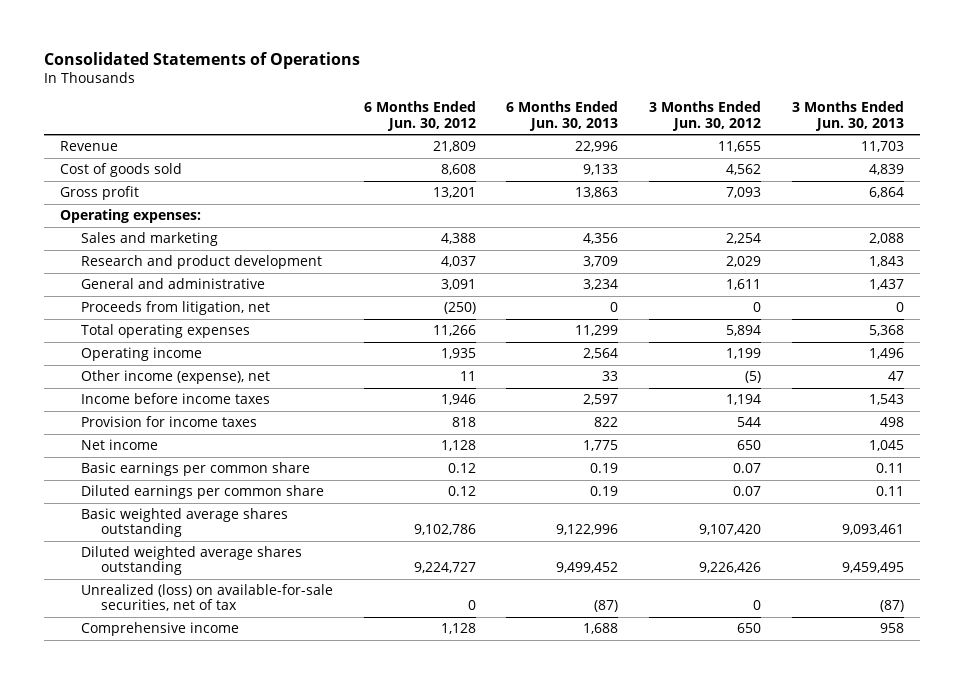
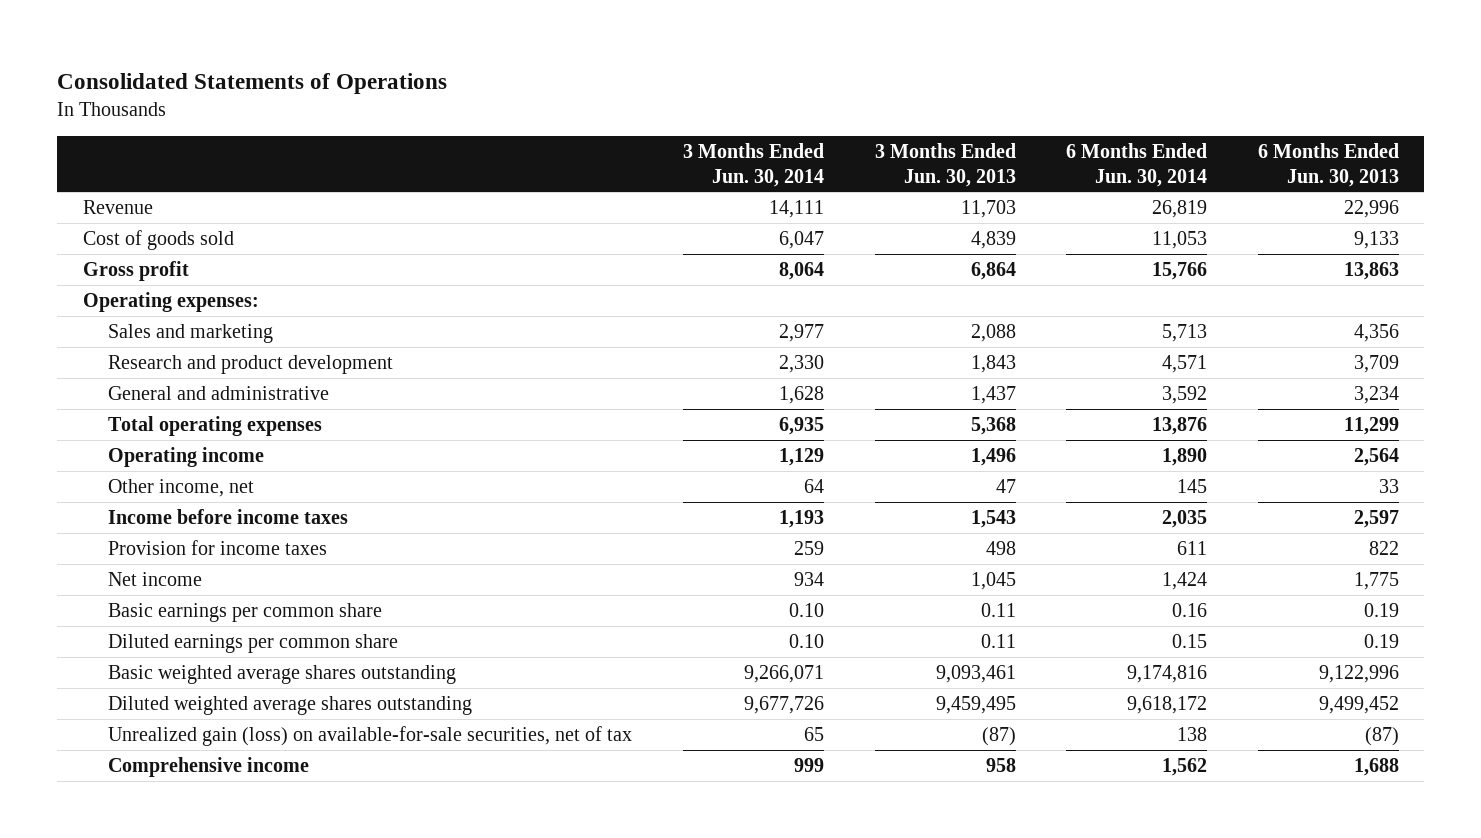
[363,101,476,131] 6 Months Ended Jun. 30, 2012 -> none
[649,101,762,131] 3 Months Ended Jun. 30, 2012 -> none
none -> [682,143,824,187] 3 Months Ended Jun. 30, 2014
none -> [1066,143,1208,187] 6 Months Ended Jun. 30, 2014
[80,301,270,316] Proceeds from litigation, net -> none
[80,370,270,385] Other income (expense), net -> [108,478,255,497] Other income, net
[80,584,333,612] Unrealized (loss) on available-for-sale securities, net of tax -> [108,725,633,746] Unrealized gain (loss) on available-for-sale securities, net of tax

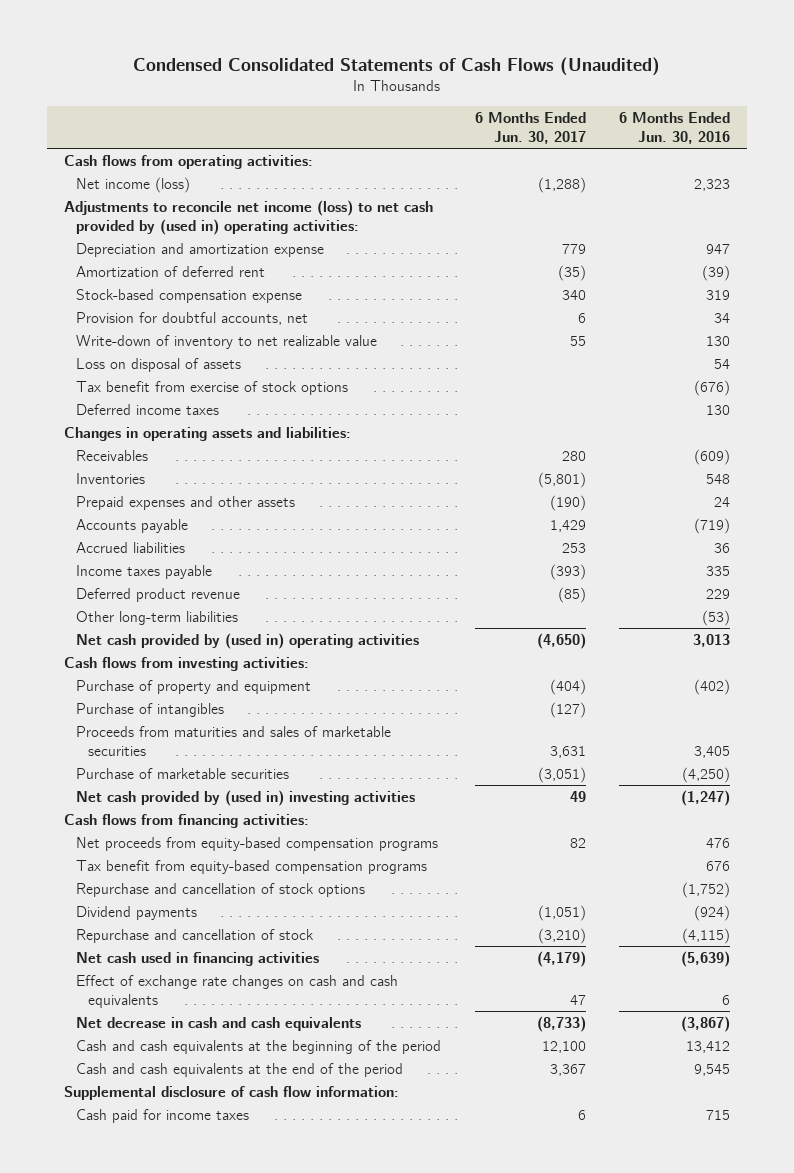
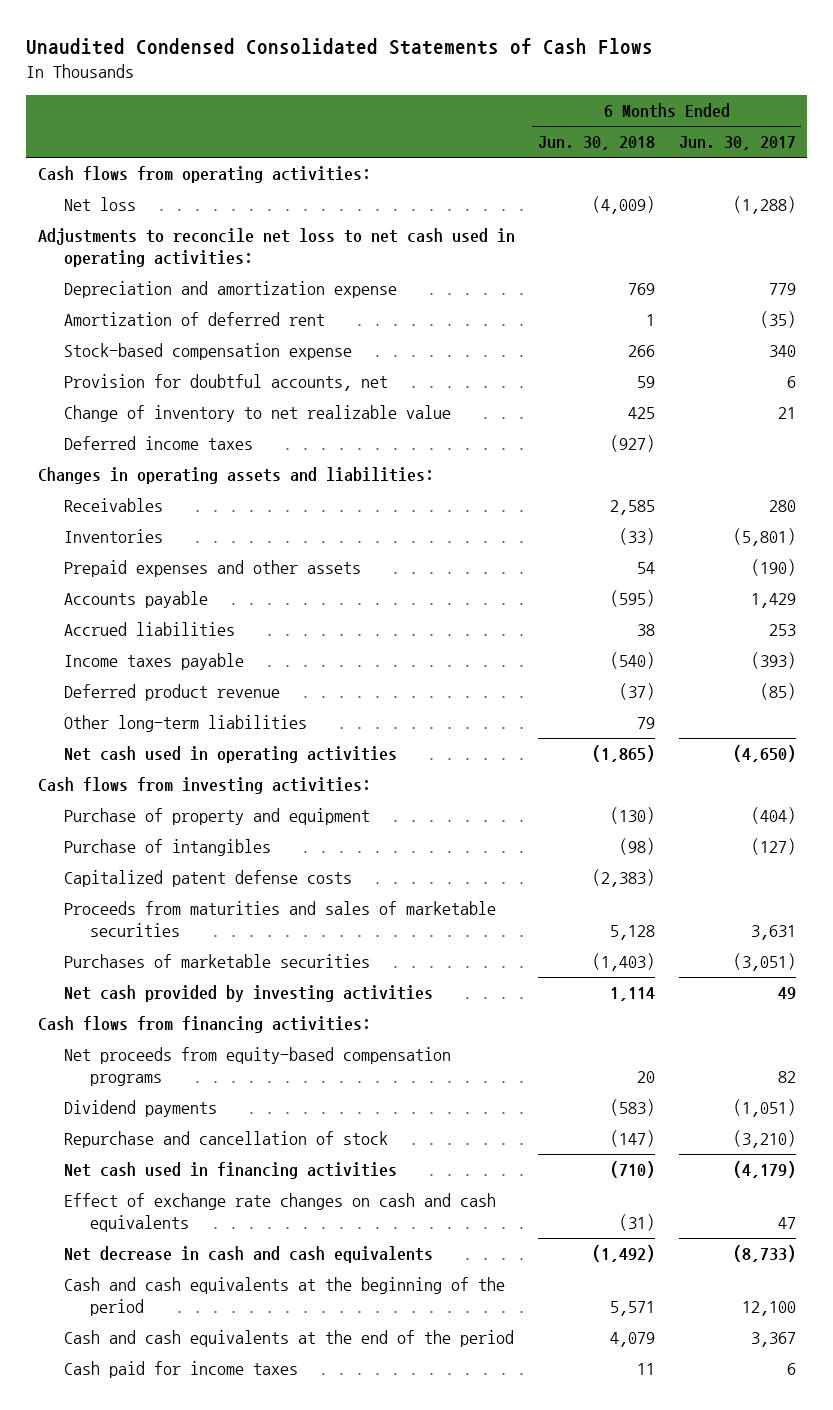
[133,56,661,76] Condensed Consolidated Statements of Cash Flows (Unaudited) -> [25,38,653,56] Unaudited Condensed Consolidated Statements of Cash Flows
[619,112,731,145] 6 Months Ended Jun. 30, 2016 -> none
none -> [538,136,656,151] Jun. 30, 2018
[76,176,191,193] Net income (loss) -> [63,197,136,212] Net loss
[64,199,434,235] Adjustments to reconcile net income (loss) to net cash provided by (used in) operating activities: -> [37,228,515,268] Adjustments to reconcile net loss to net cash used in operating activities:
[76,357,242,372] Loss on disposal of assets -> none
[76,380,349,395] Tax benefit from exercise of stock options -> none
[76,334,378,349] Write-down of inventory to net realizable value -> [63,405,451,423] Change of inventory to net realizable value
[569,335,586,346] 55 -> [777,407,796,420] 21
[76,632,420,649] Net cash provided by (used in) operating activities -> [63,746,397,764] Net cash used in operating activities
none -> [63,870,352,888] Capitalized patent defense costs
[76,767,290,779] Purchase of marketable securities -> [63,954,370,969] Purchases of marketable securities
[76,789,416,806] Net cash provided by (used in) investing activities -> [63,985,433,1003] Net cash provided by investing activities
[76,859,428,874] Tax benefit from equity-based compensation programs -> none
[76,882,366,897] Repurchase and cancellation of stock options -> none
[64,1085,400,1100] Supplemental disclosure of cash flow information: -> none

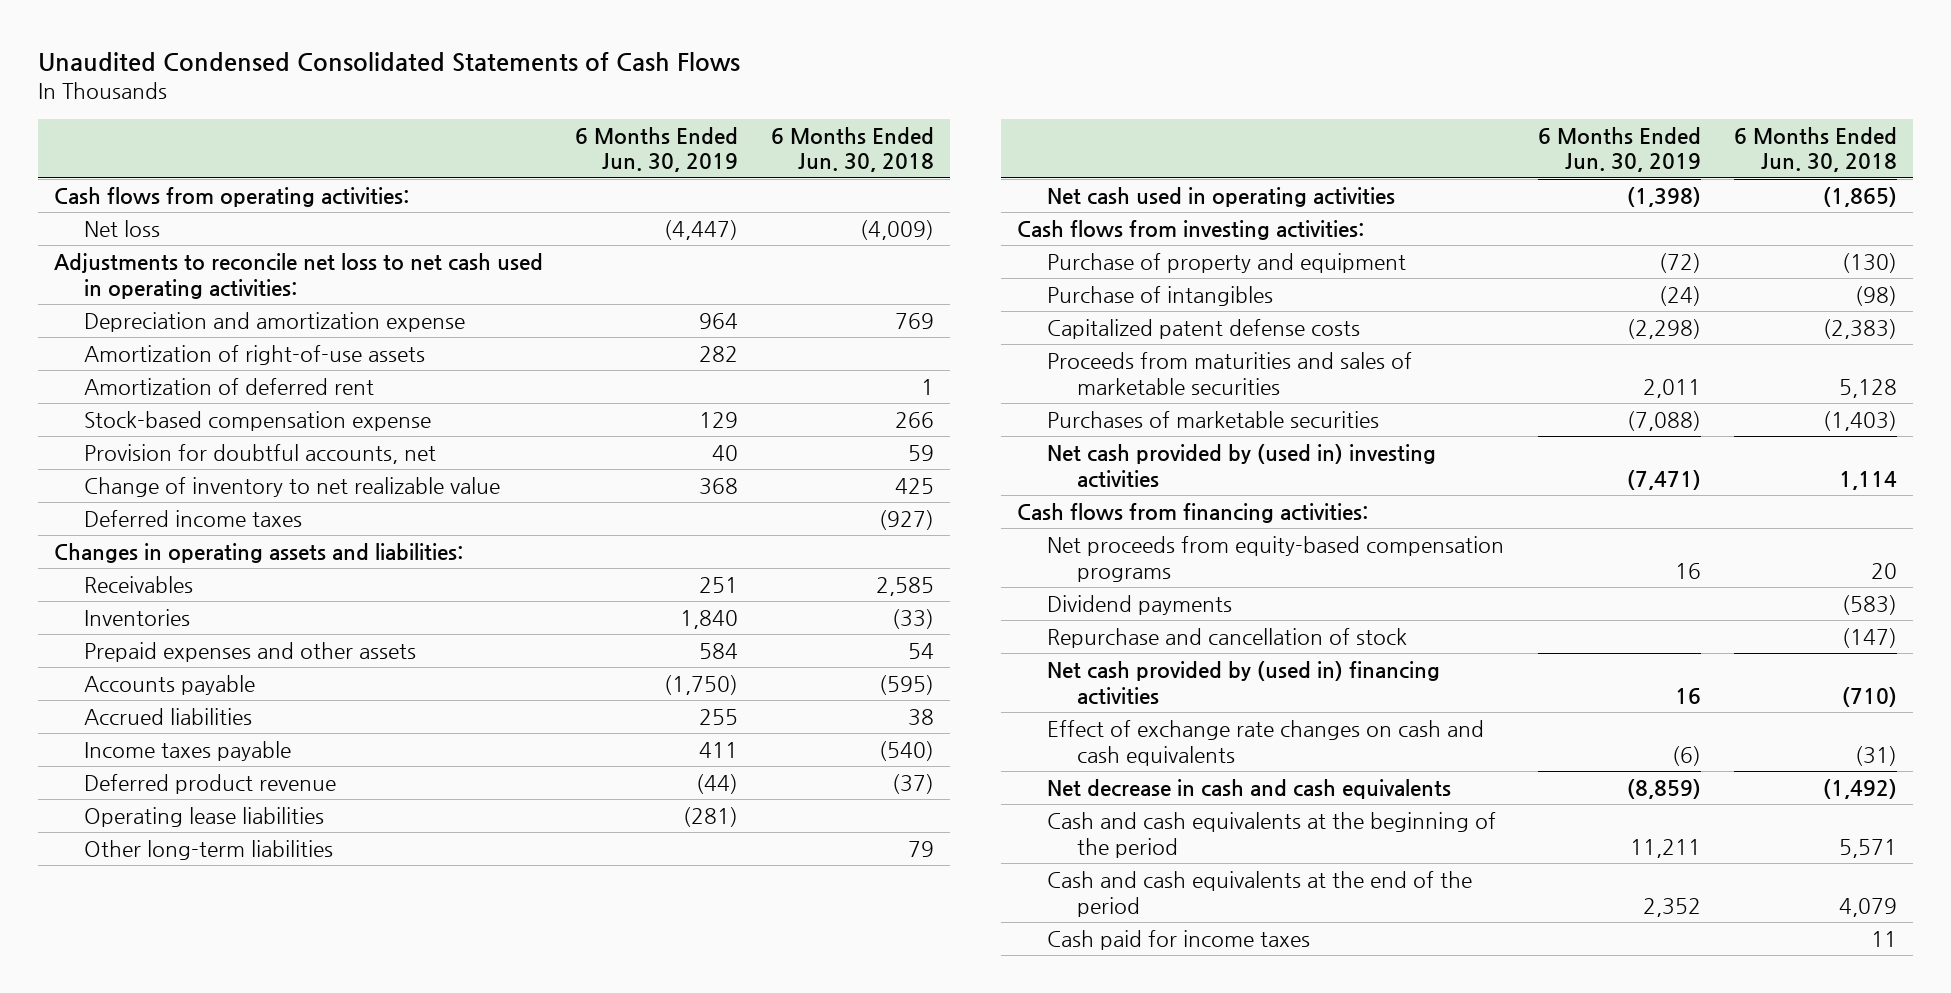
[678,136,796,151] Jun. 30, 2017 -> none
none -> [575,126,739,173] 6 Months Ended Jun. 30, 2019
none -> [84,344,426,365] Amortization of right-of-use assets
none -> [84,806,325,827] Operating lease liabilities
[63,985,433,1003] Net cash provided by investing activities -> [1047,443,1437,488] Net cash provided by (used in) investing activities
[63,1162,397,1180] Net cash used in financing activities -> [1047,660,1441,705] Net cash provided by (used in) financing activities

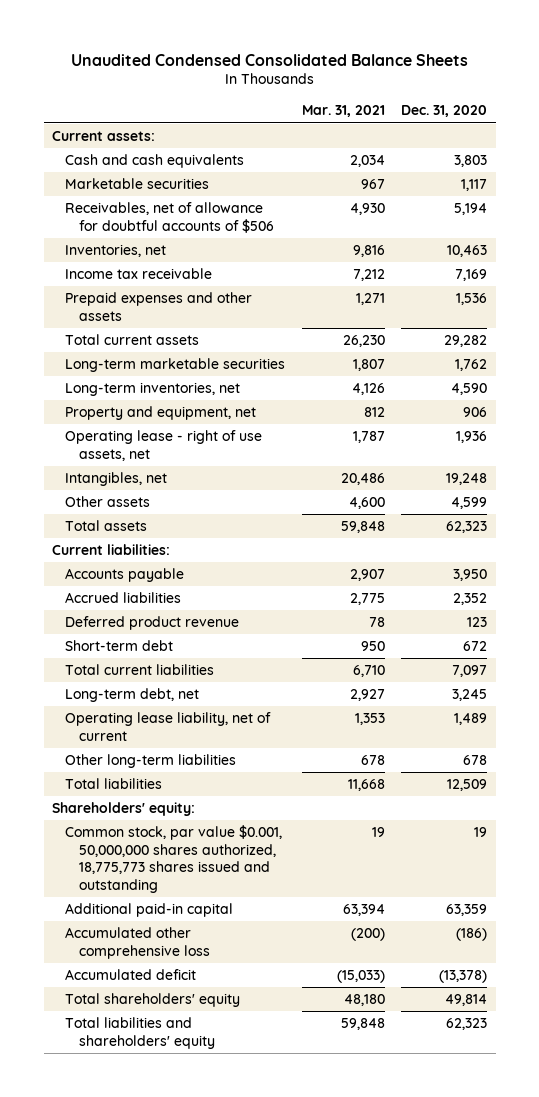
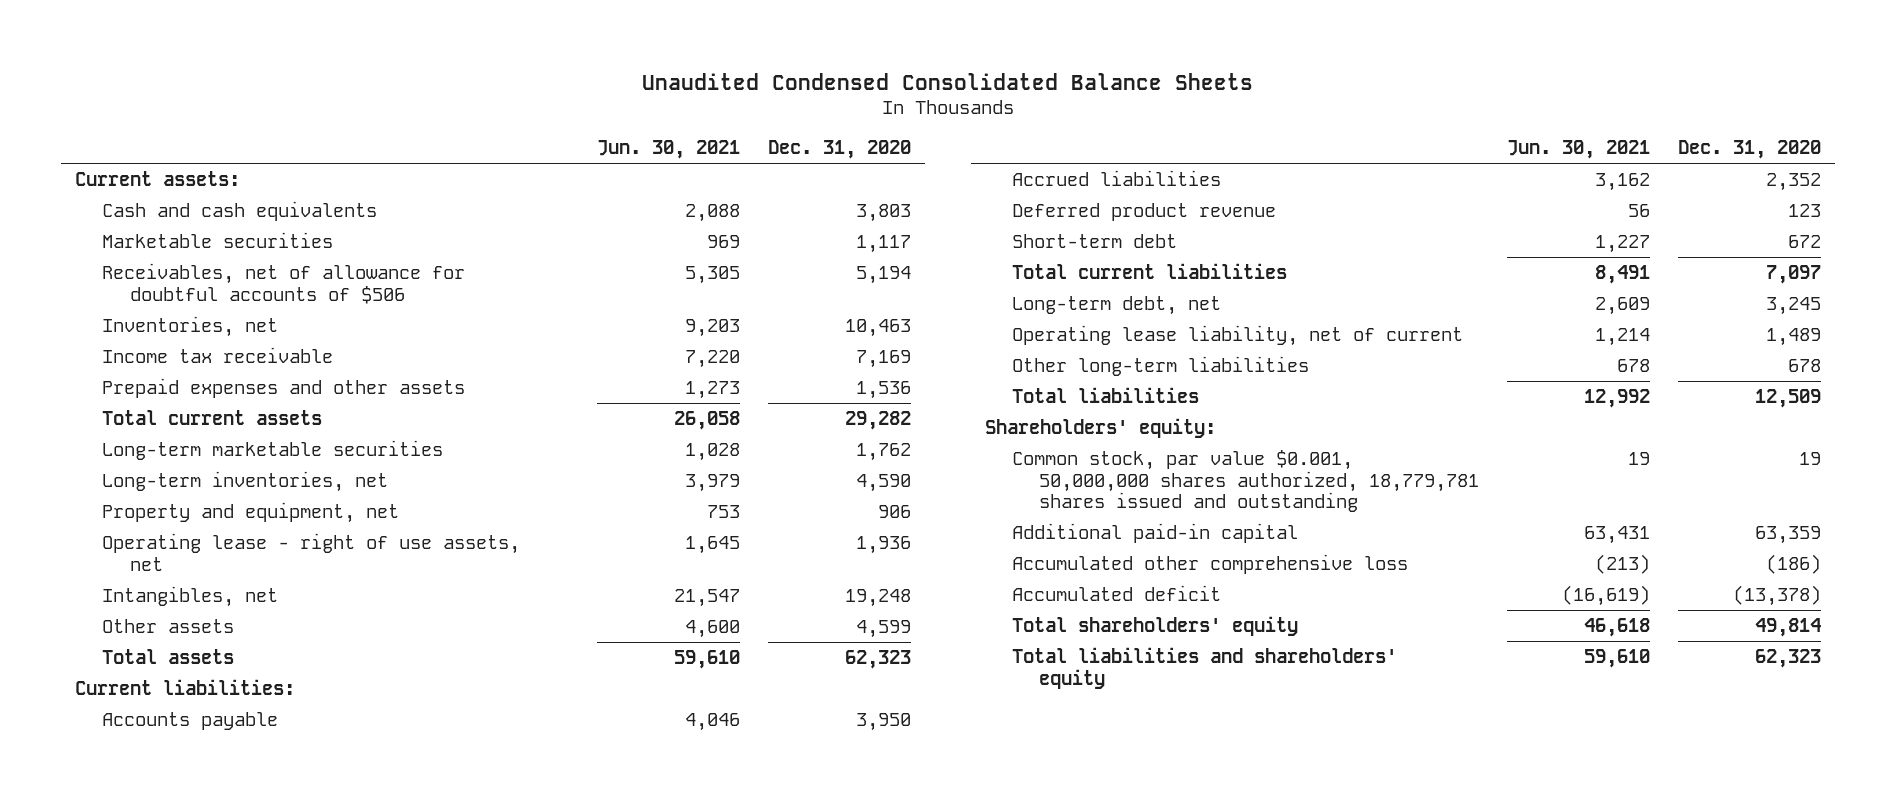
[301,105,385,118] Mar. 31, 2021 -> none
none -> [597,140,741,160] Jun. 30, 2021
[65,825,283,893] Common stock, par value $0.001, 50,000,000 shares authorized, 18,775,773 shares issued and outstanding -> [1012,449,1480,513] Common stock, par value $0.001, 50,000,000 shares authorized, 18,779,781 shares issued and outstanding

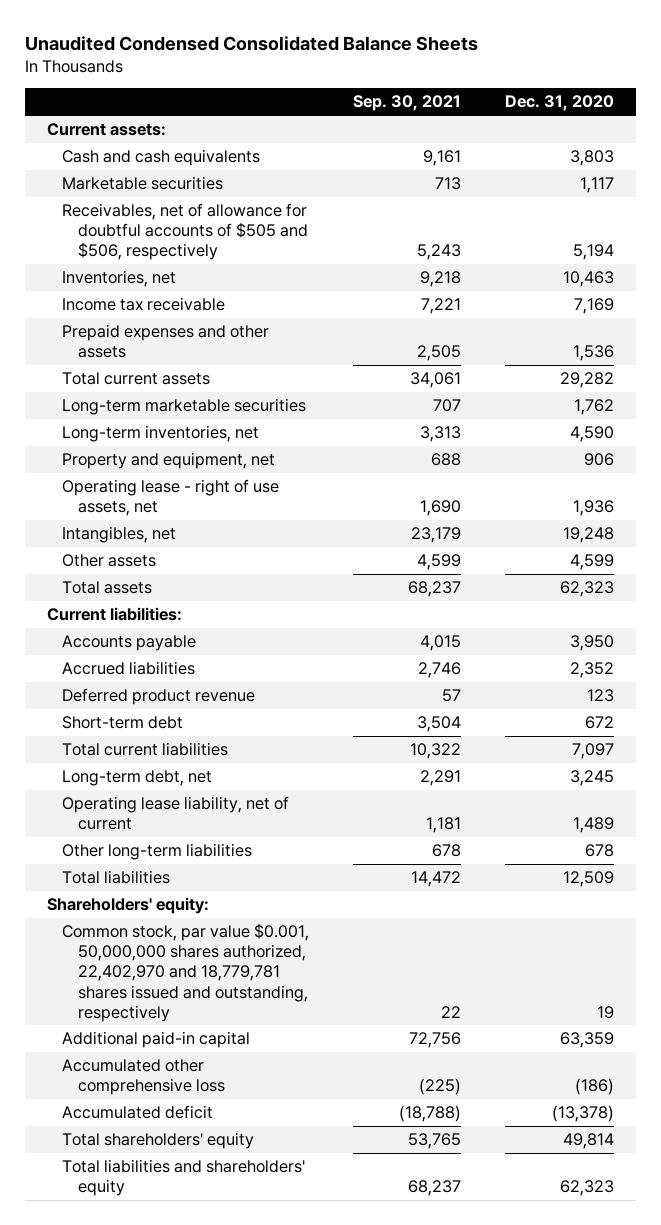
[597,140,741,160] Jun. 30, 2021 -> none
none -> [353,95,462,112] Sep. 30, 2021
[102,262,466,304] Receivables, net of allowance for doubtful accounts of $506 -> [62,203,308,261] Receivables, net of allowance for doubtful accounts of $505 and $506, respectively
[1012,449,1480,513] Common stock, par value $0.001, 50,000,000 shares authorized, 18,779,781 shares issued and outstanding -> [62,923,310,1022] Common stock, par value $0.001, 50,000,000 shares authorized, 22,402,970 and 18,779,781 shares issued and outstanding, respectively

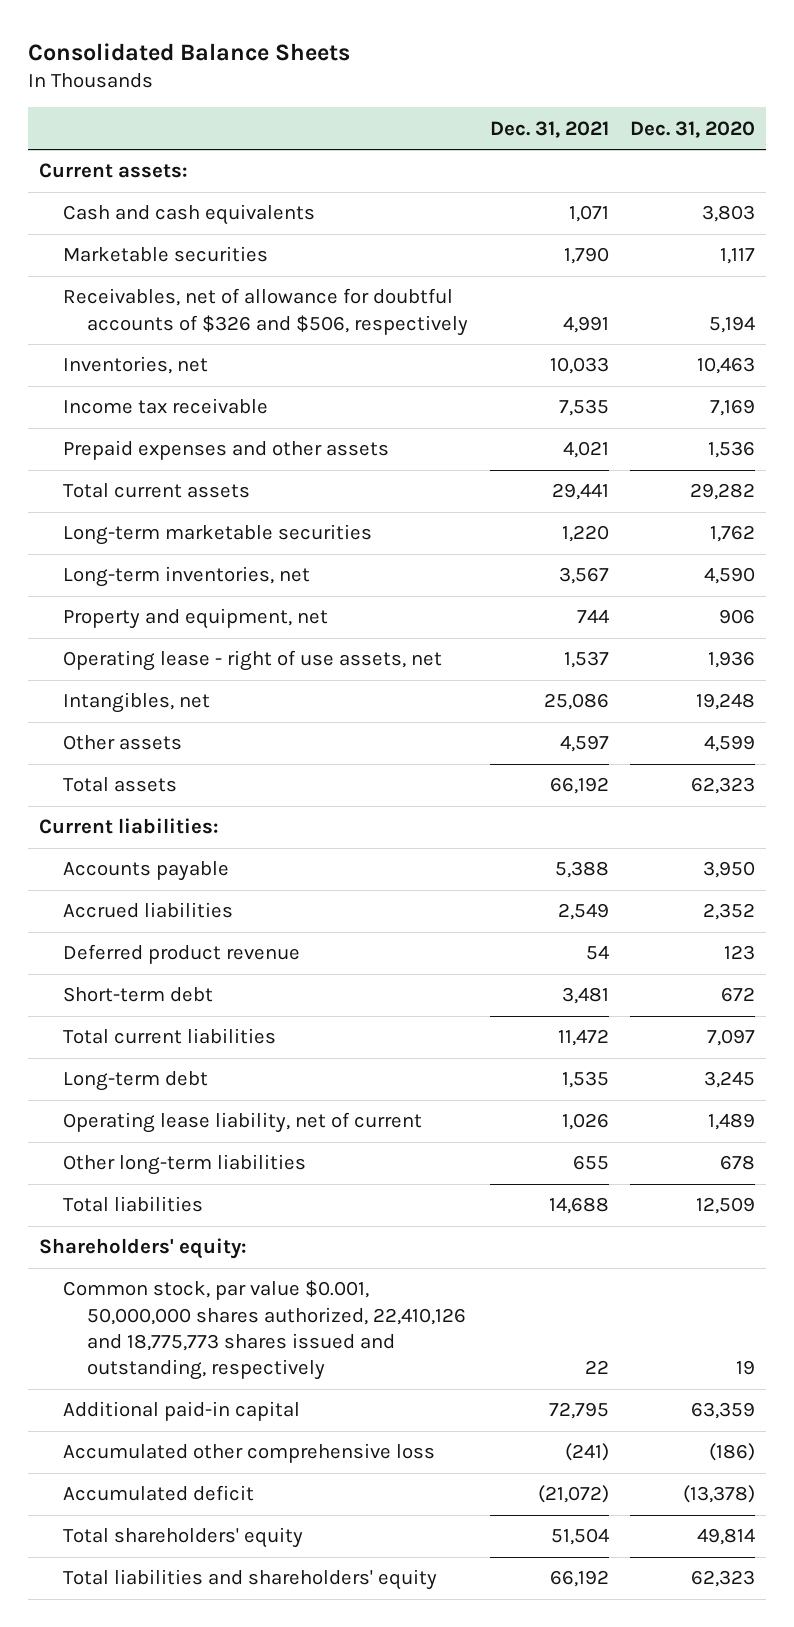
[24,35,478,51] Unaudited Condensed Consolidated Balance Sheets -> [28,42,351,61] Consolidated Balance Sheets
[353,95,462,112] Sep. 30, 2021 -> none
none -> [489,120,609,138] Dec. 31, 2021
[62,203,308,261] Receivables, net of allowance for doubtful accounts of $505 and $506, respectively -> [62,288,468,336] Receivables, net of allowance for doubtful accounts of $326 and $506, respectively
[62,770,213,787] Long-term debt, net -> [62,1071,208,1092] Long-term debt
[62,923,310,1022] Common stock, par value $0.001, 50,000,000 shares authorized, 22,402,970 and 18,779,781 shares issued and outstanding, respectively -> [62,1280,466,1381] Common stock, par value $0.001, 50,000,000 shares authorized, 22,410,126 and 18,775,773 shares issued and outstanding, respectively

